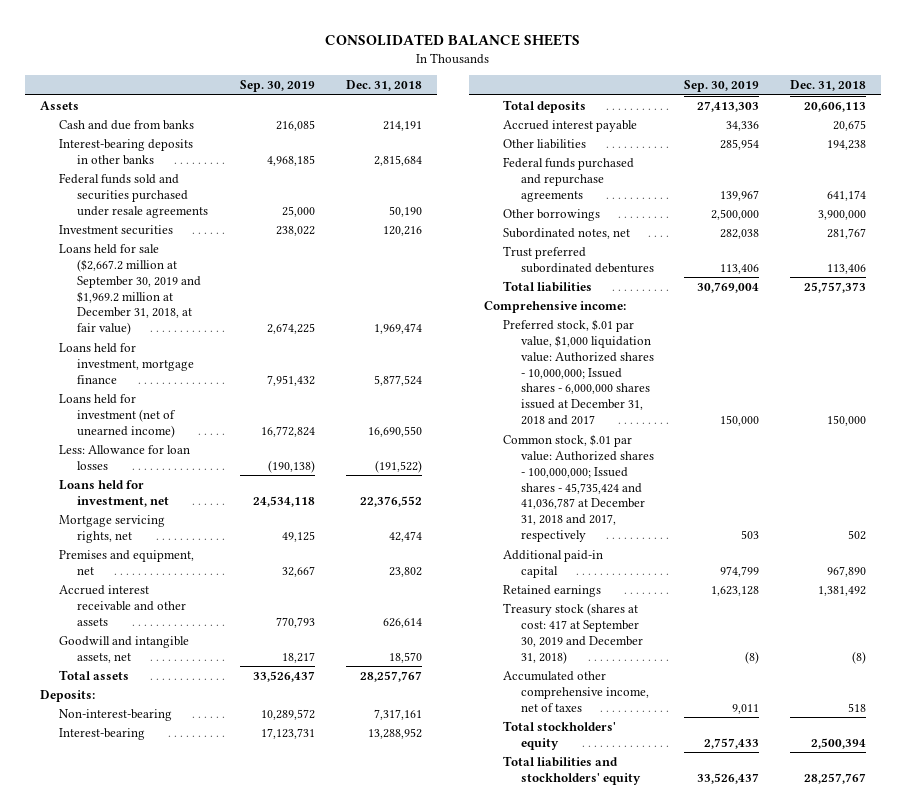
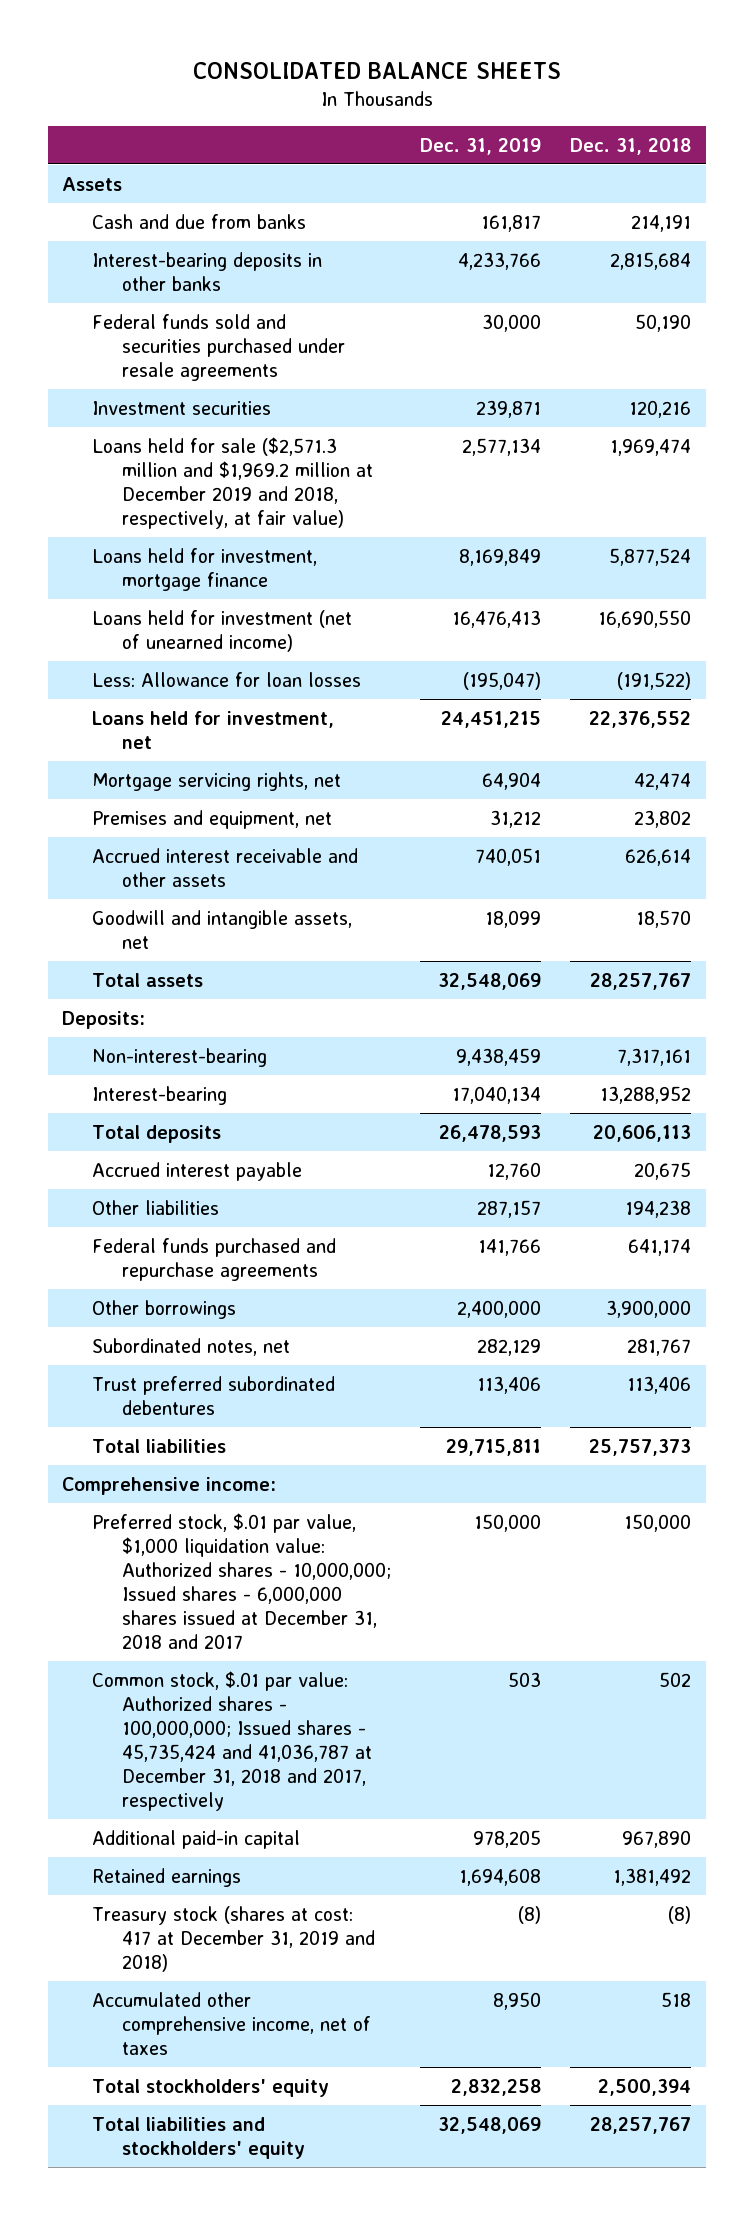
[240,80,316,93] Sep. 30, 2019 -> none
none -> [420,137,542,155] Dec. 31, 2019
[58,243,201,336] Loans held for sale ($2,667.2 million at September 30, 2019 and $1,969.2 million at December 31, 2018, at fair value) -> [92,436,374,530] Loans held for sale ($2,571.3 million and $1,969.2 million at December 2019 and 2018, respectively, at fair value)
[502,602,643,664] Treasury stock (shares at cost: 417 at September 30, 2019 and December 31, 2018) -> [92,1905,376,1972] Treasury stock (shares at cost: 417 at December 31, 2019 and 2018)

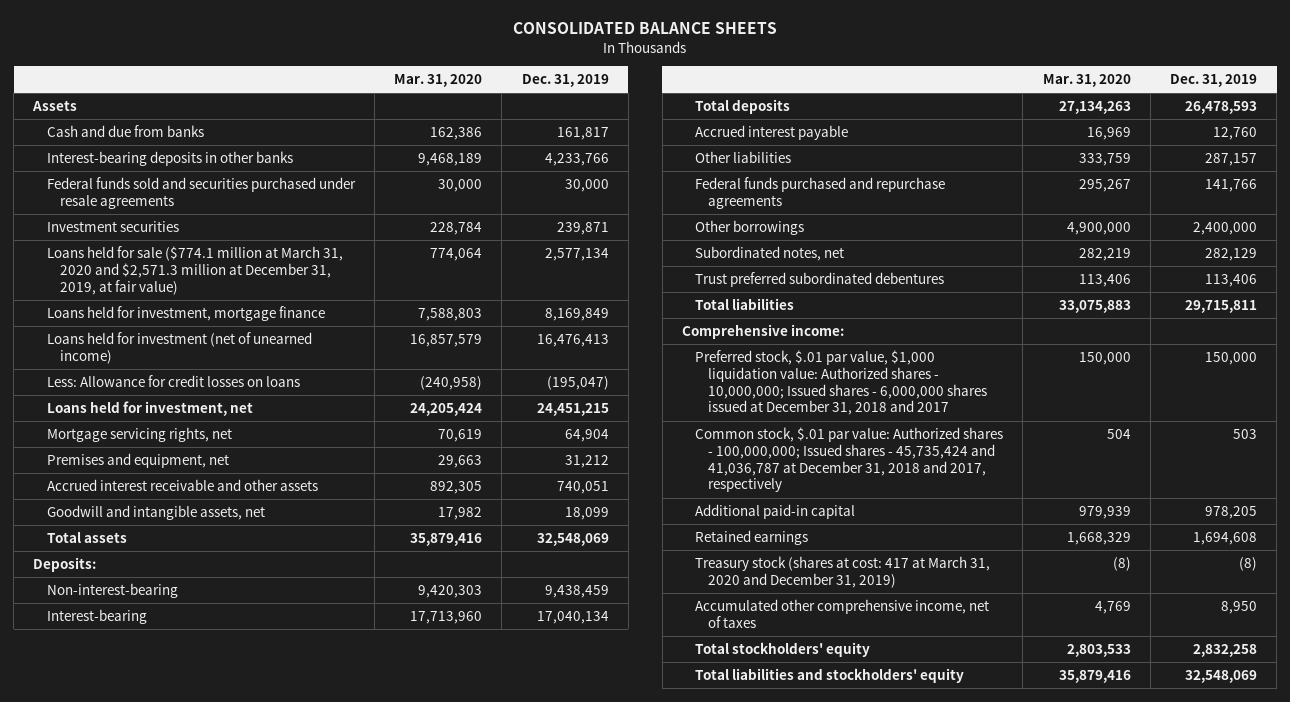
[570,137,692,155] Dec. 31, 2018 -> none
none -> [394,74,483,88] Mar. 31, 2020
[92,436,374,530] Loans held for sale ($2,571.3 million and $1,969.2 million at December 2019 and 2018, respectively, at fair value) -> [46,246,343,295] Loans held for sale ($774.1 million at March 31, 2020 and $2,571.3 million at December 31, 2019, at fair value)
[92,671,362,687] Less: Allowance for loan losses -> [46,375,300,388] Less: Allowance for credit losses on loans
[92,1905,376,1972] Treasury stock (shares at cost: 417 at December 31, 2019 and 2018) -> [695,556,991,588] Treasury stock (shares at cost: 417 at March 31, 2020 and December 31, 2019)

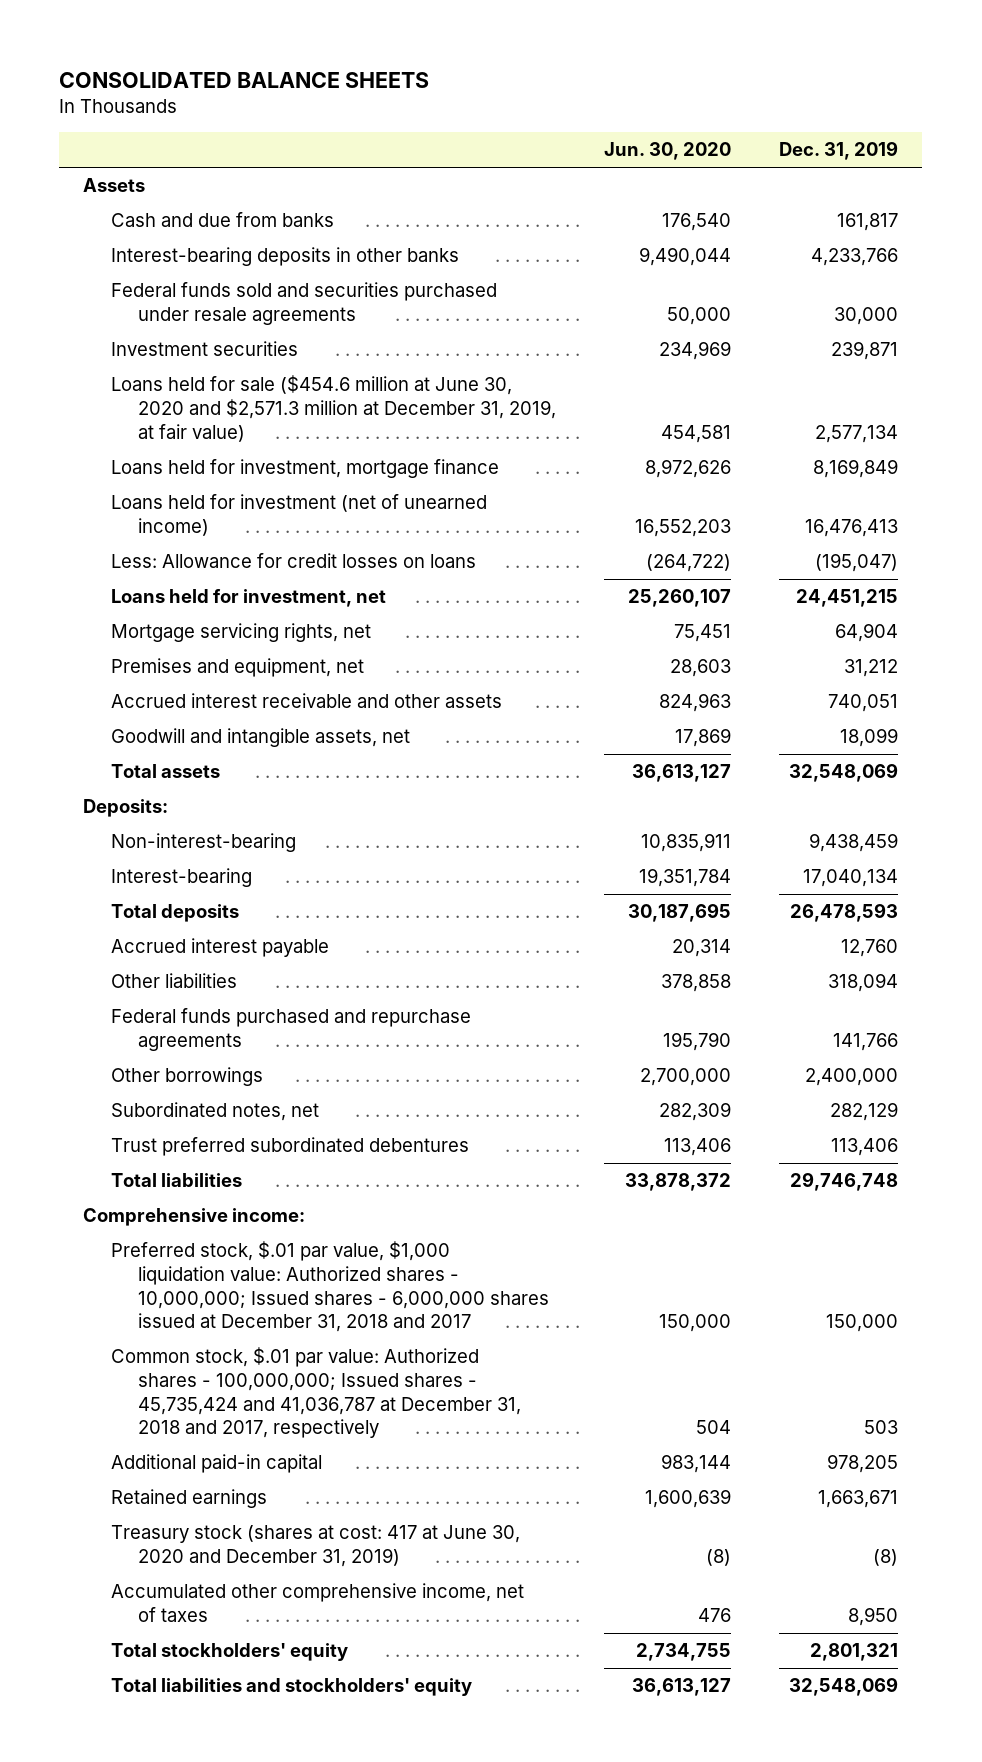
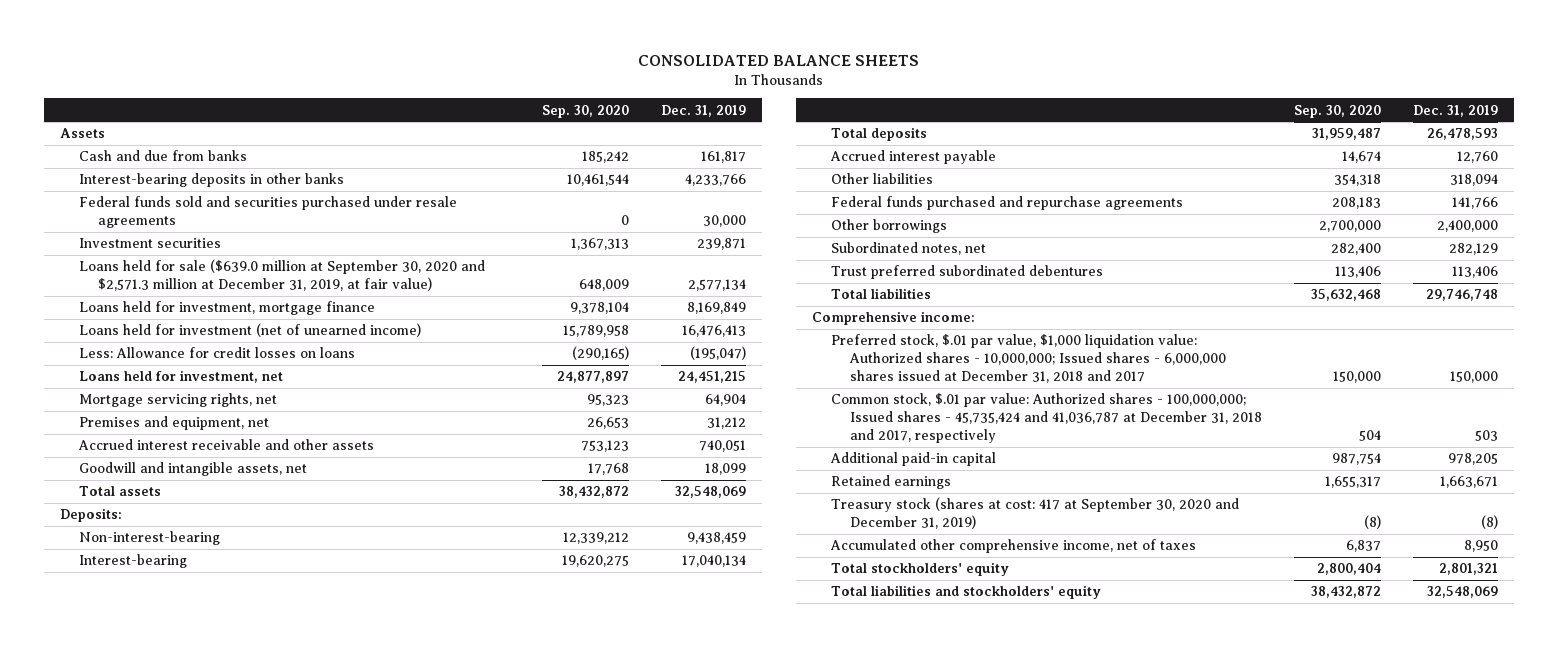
[604,142,732,161] Jun. 30, 2020 -> none
none -> [541,104,629,118] Sep. 30, 2020
[110,375,557,442] Loans held for sale ($454.6 million at June 30, 2020 and $2,571.3 million at December 31, 2019, at fair value) -> [79,259,486,292] Loans held for sale ($639.0 million at September 30, 2020 and $2,571.3 million at December 31, 2019, at fair value)
[110,1525,520,1568] Treasury stock (shares at cost: 417 at June 30, 2020 and December 31, 2019) -> [831,497,1240,530] Treasury stock (shares at cost: 417 at September 30, 2020 and December 31, 2019)

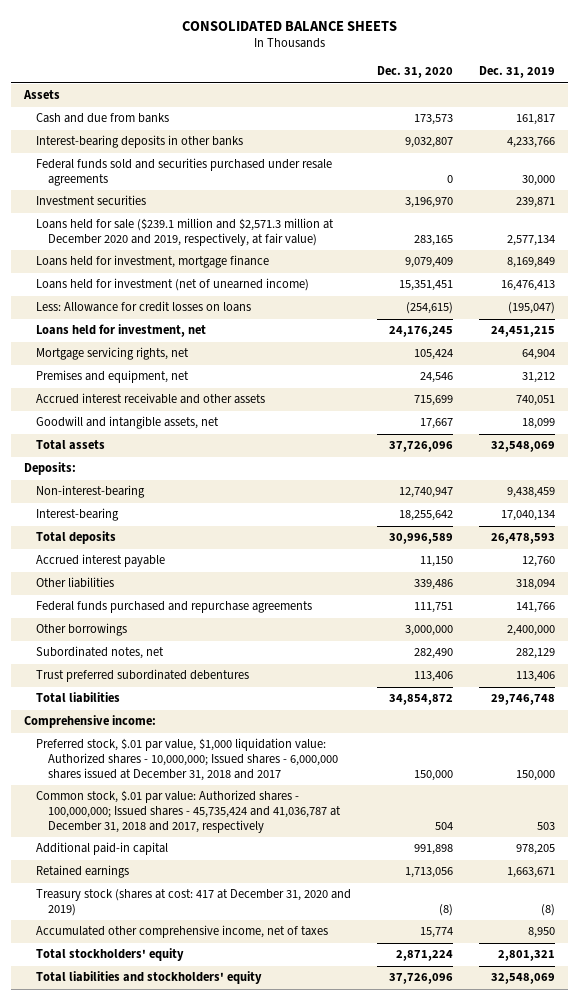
[541,104,629,118] Sep. 30, 2020 -> none
none -> [377,66,454,79] Dec. 31, 2020
[79,259,486,292] Loans held for sale ($639.0 million at September 30, 2020 and $2,571.3 million at December 31, 2019, at fair value) -> [35,218,334,247] Loans held for sale ($239.1 million and $2,571.3 million at December 2020 and 2019, respectively, at fair value)
[831,497,1240,530] Treasury stock (shares at cost: 417 at September 30, 2020 and December 31, 2019) -> [35,889,351,917] Treasury stock (shares at cost: 417 at December 31, 2020 and 2019)

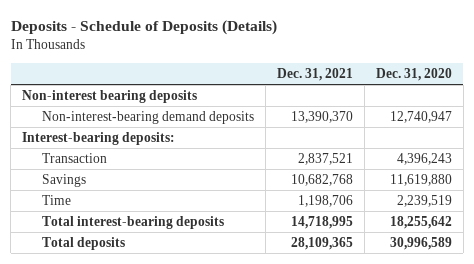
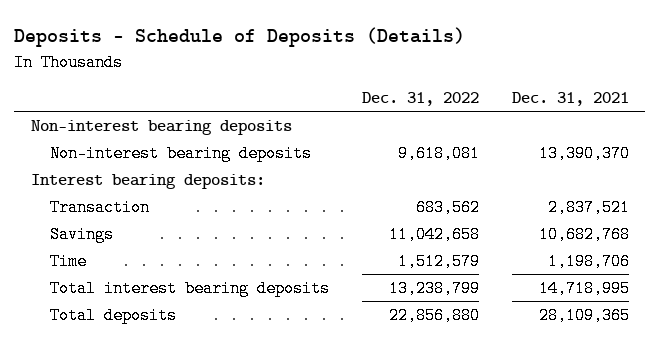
[375,67,452,81] Dec. 31, 2020 -> none
none -> [361,92,479,107] Dec. 31, 2022
[41,111,254,125] Non-interest-bearing demand deposits -> [50,144,313,162] Non-interest bearing deposits
[22,132,176,146] Interest-bearing deposits: -> [30,173,265,189] Interest bearing deposits:
[41,216,224,230] Total interest-bearing deposits -> [50,279,331,297] Total interest bearing deposits

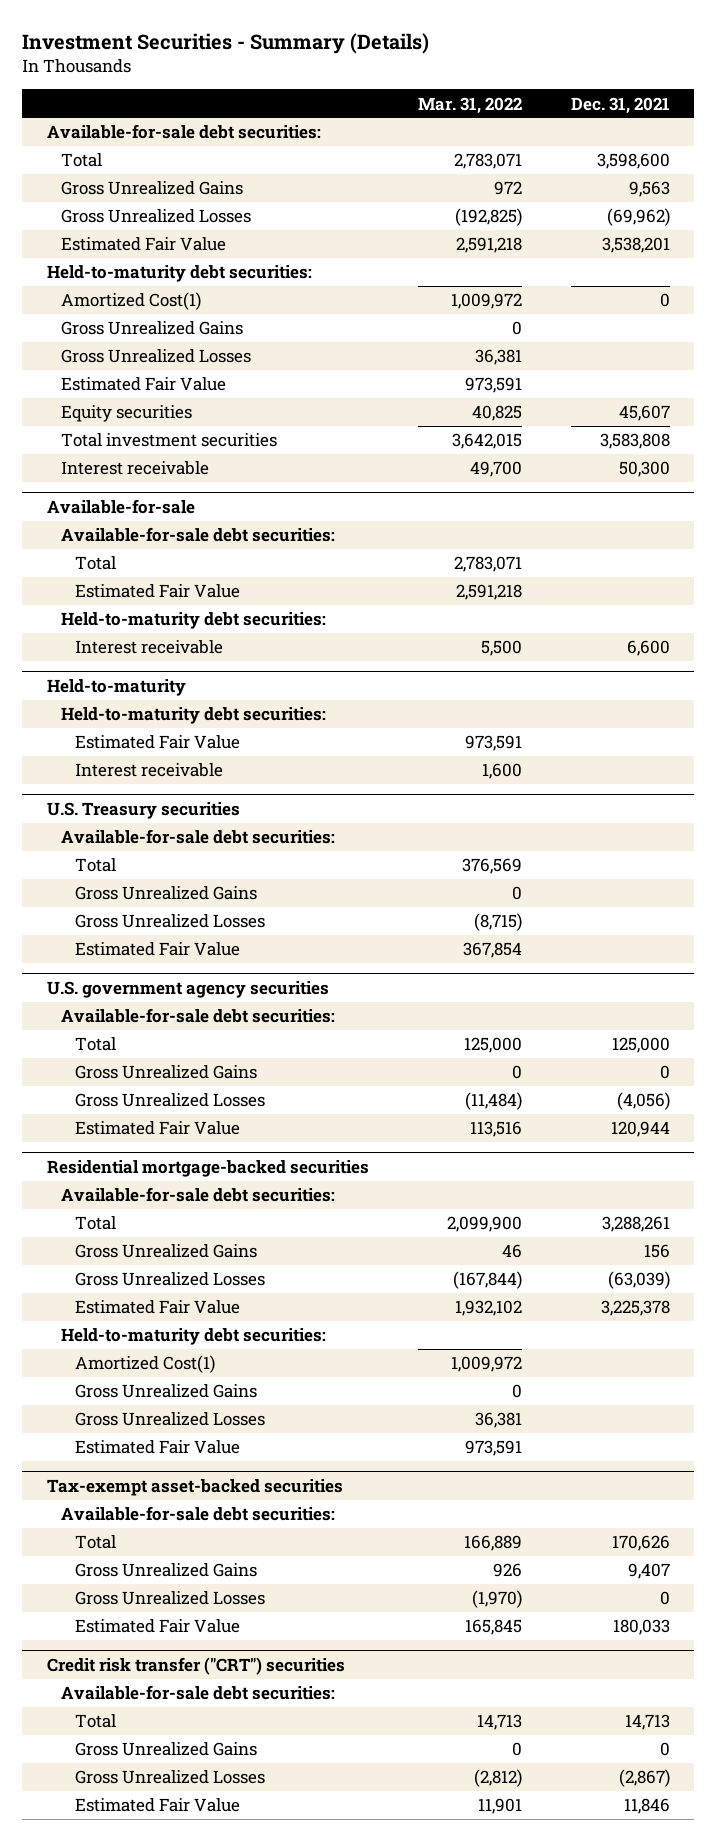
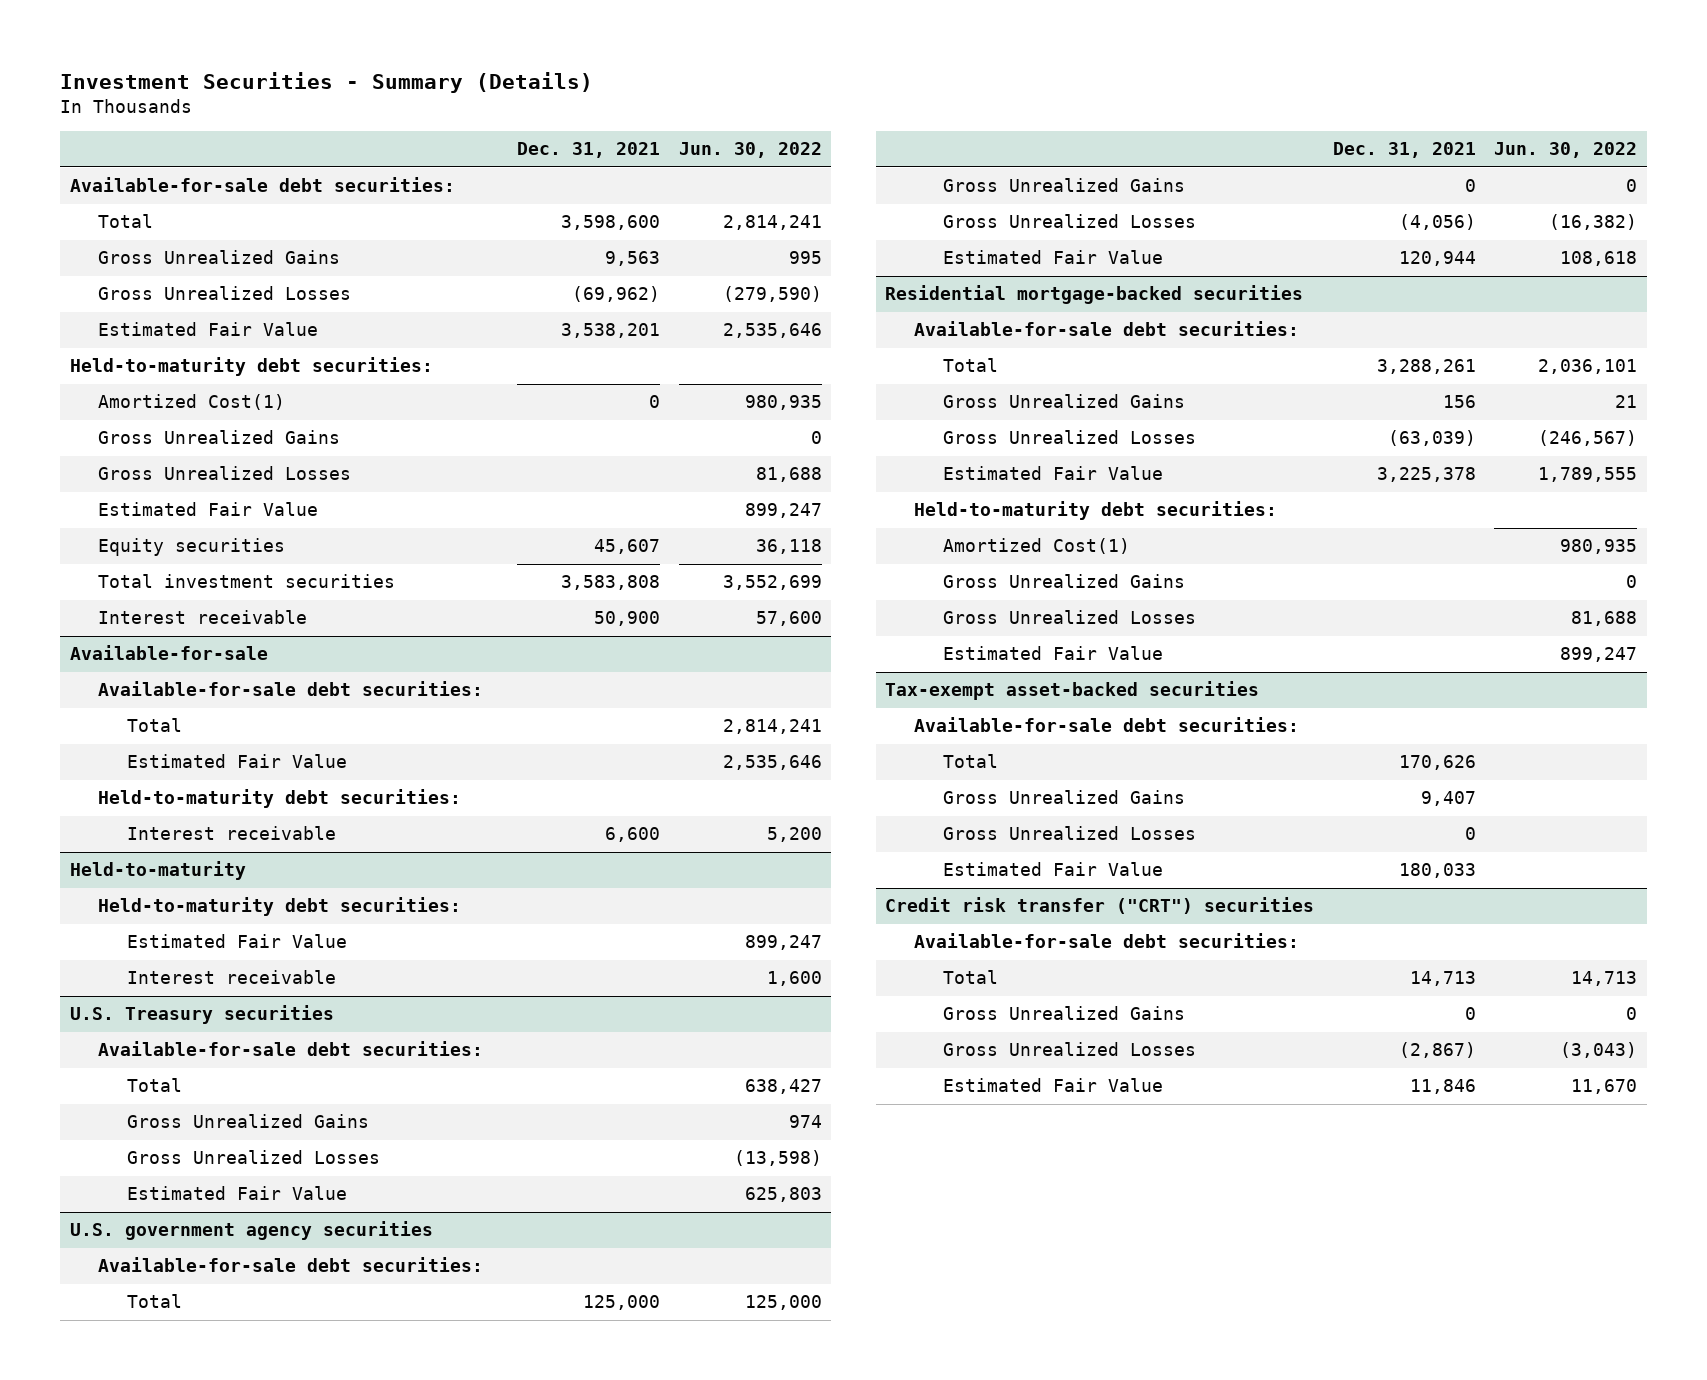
[417,96,522,114] Mar. 31, 2022 -> none
none -> [678,142,822,159] Jun. 30, 2022
[618,461,670,478] 50,300 -> [594,611,661,627] 50,900

